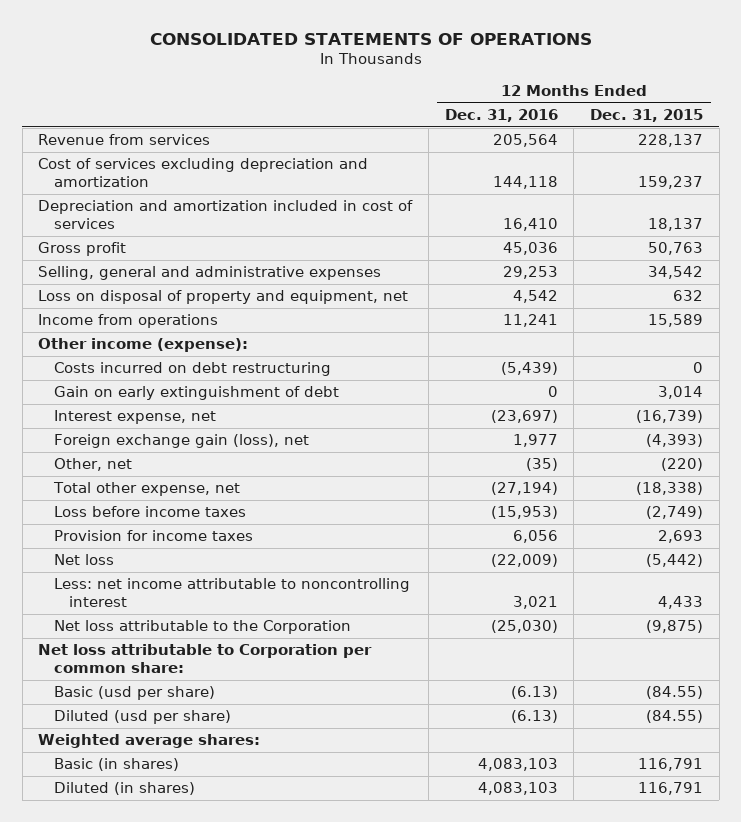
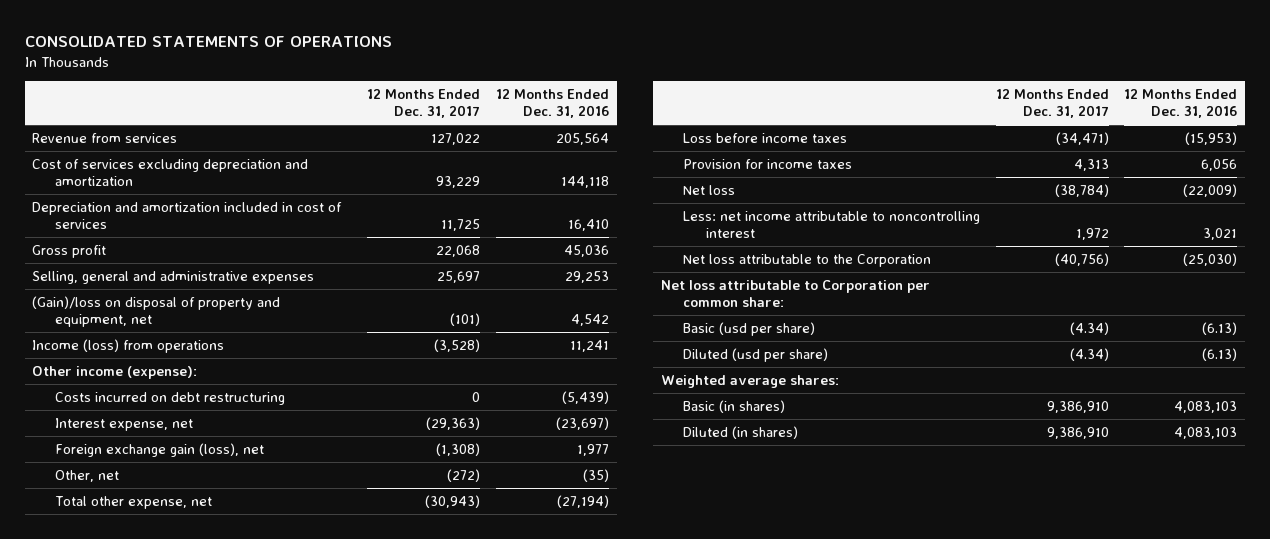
[589,108,703,122] Dec. 31, 2015 -> none
none -> [367,89,481,118] 12 Months Ended Dec. 31, 2017
[38,290,409,305] Loss on disposal of property and equipment, net -> [32,296,281,327] (Gain)/loss on disposal of property and equipment, net
[38,314,219,329] Income from operations -> [32,339,225,354] Income (loss) from operations
[53,386,339,401] Gain on early extinguishment of debt -> none

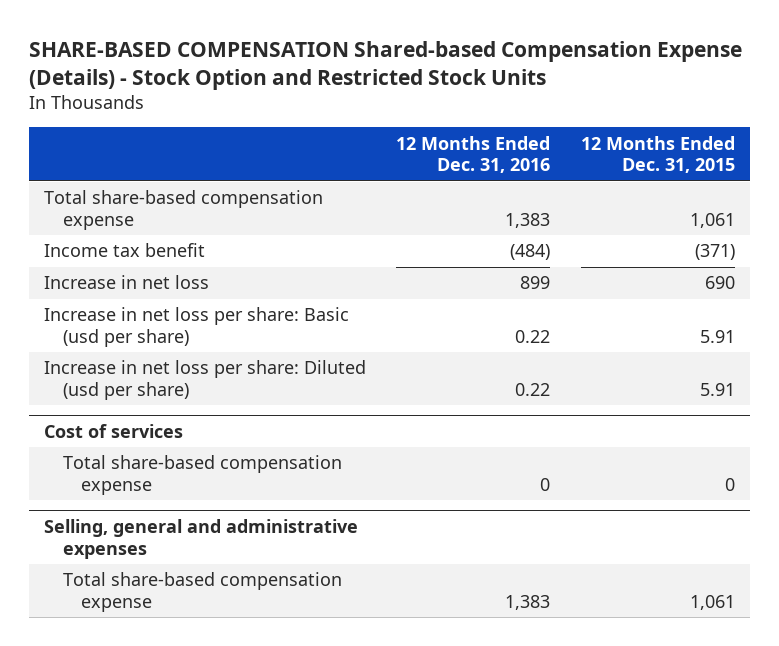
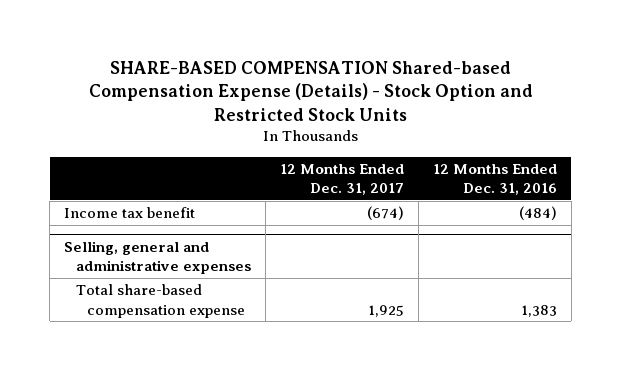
[580,135,735,174] 12 Months Ended Dec. 31, 2015 -> none
none -> [279,163,404,196] 12 Months Ended Dec. 31, 2017
[43,190,323,230] Total share-based compensation expense -> none
[43,275,209,290] Increase in net loss -> none
[43,307,349,347] Increase in net loss per share: Basic (usd per share) -> none
[43,360,366,400] Increase in net loss per share: Diluted (usd per share) -> none
[43,424,183,439] Cost of services -> none
[62,455,342,495] Total share-based compensation expense -> none

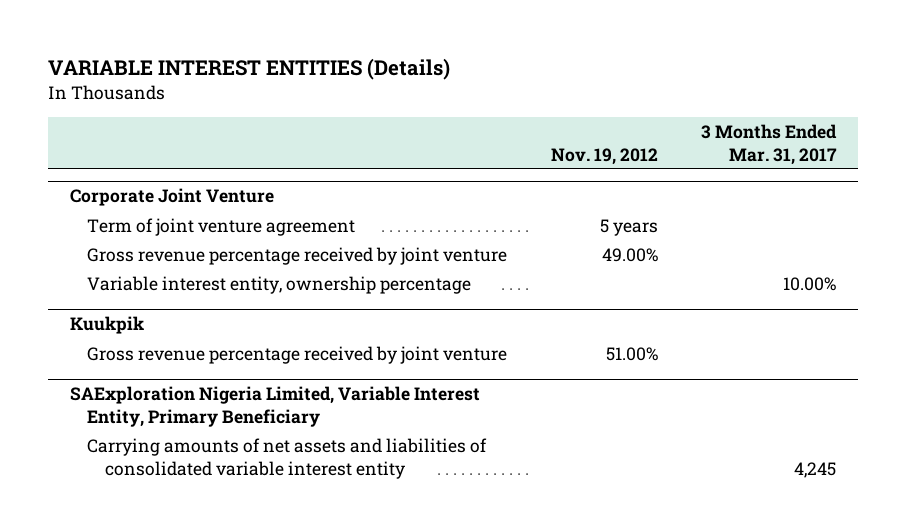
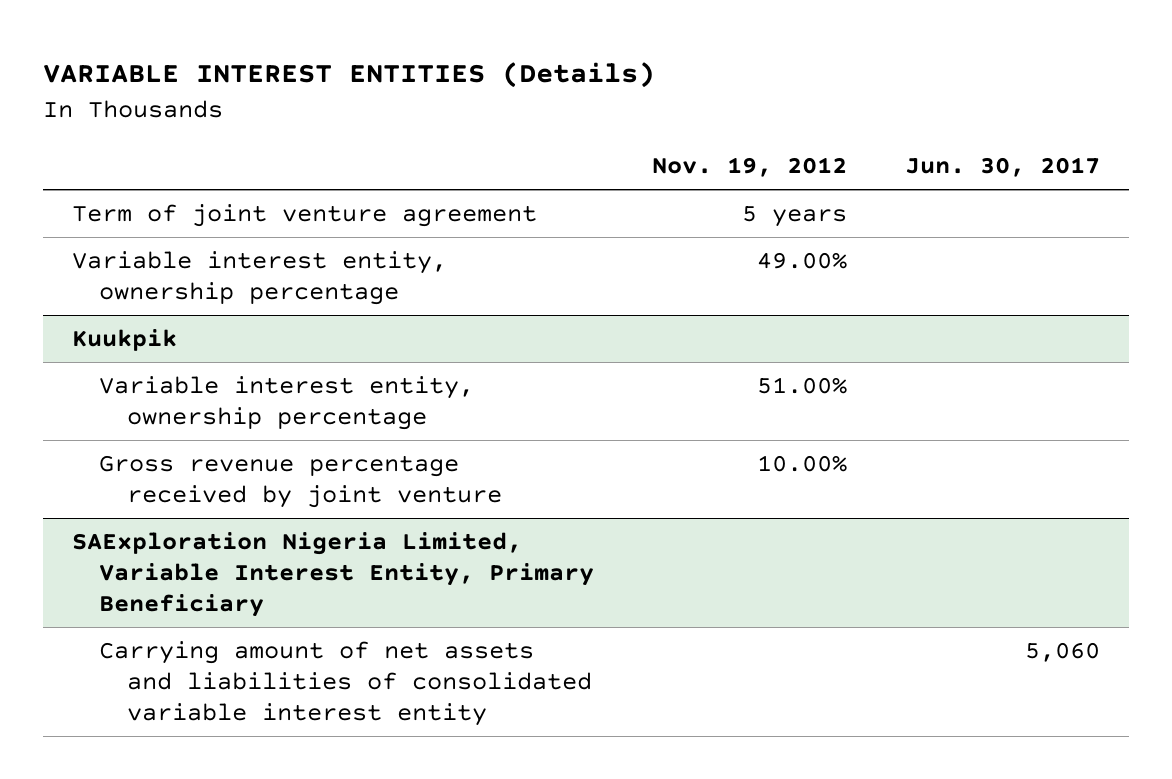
[701,124,838,165] 3 Months Ended Mar. 31, 2017 -> none
none -> [905,157,1101,178] Jun. 30, 2017
[69,188,274,207] Corporate Joint Venture -> none
[87,276,472,295] Variable interest entity, ownership percentage -> none
[87,247,508,266] Gross revenue percentage received by joint venture -> [71,251,447,305] Variable interest entity, ownership percentage
none -> [99,376,475,430] Variable interest entity, ownership percentage
[605,347,658,362] 51.00% -> [757,455,848,473] 10.00%
[87,438,488,479] Carrying amounts of net assets and liabilities of consolidated variable interest entity -> [99,641,593,726] Carrying amount of net assets and liabilities of consolidated variable interest entity

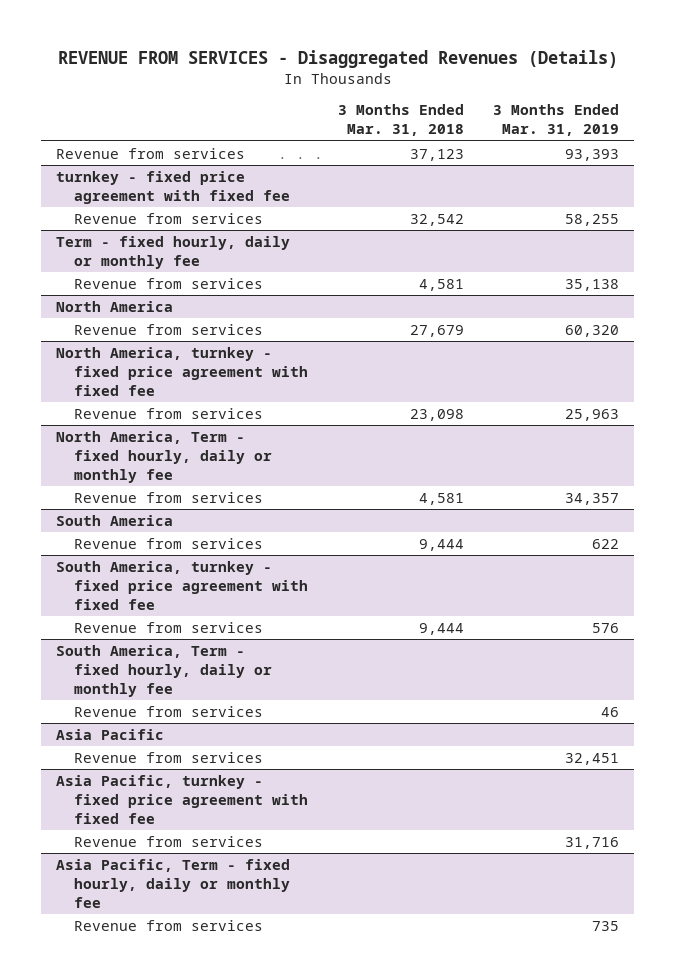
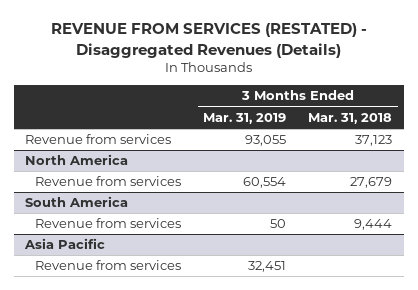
[57,49,618,68] REVENUE FROM SERVICES - Disaggregated Revenues (Details) -> [50,23,367,58] REVENUE FROM SERVICES (RESTATED) - Disaggregated Revenues (Details)
[55,170,290,204] turnkey - fixed price agreement with fixed fee -> none
[73,212,263,224] Revenue from services -> none
[55,235,290,269] Term - fixed hourly, daily or monthly fee -> none
[73,277,263,289] Revenue from services -> none
[565,148,620,161] 93,393 -> [245,135,287,147] 93,055
[55,346,308,396] North America, turnkey - fixed price agreement with fixed fee -> none
[73,407,263,419] Revenue from services -> none
[55,430,272,483] North America, Term - fixed hourly, daily or monthly fee -> none
[73,491,263,503] Revenue from services -> none
[565,324,620,337] 60,320 -> [243,177,287,189] 60,554
[55,560,308,610] South America, turnkey - fixed price agreement with fixed fee -> none
[73,621,263,633] Revenue from services -> none
[55,644,272,697] South America, Term - fixed hourly, daily or monthly fee -> none
[73,705,263,717] Revenue from services -> none
[592,538,620,549] 622 -> [270,219,287,229] 50
[55,774,308,824] Asia Pacific, turnkey - fixed price agreement with fixed fee -> none
[73,835,263,847] Revenue from services -> none
[55,858,290,908] Asia Pacific, Term - fixed hourly, daily or monthly fee -> none
[73,919,263,931] Revenue from services -> none

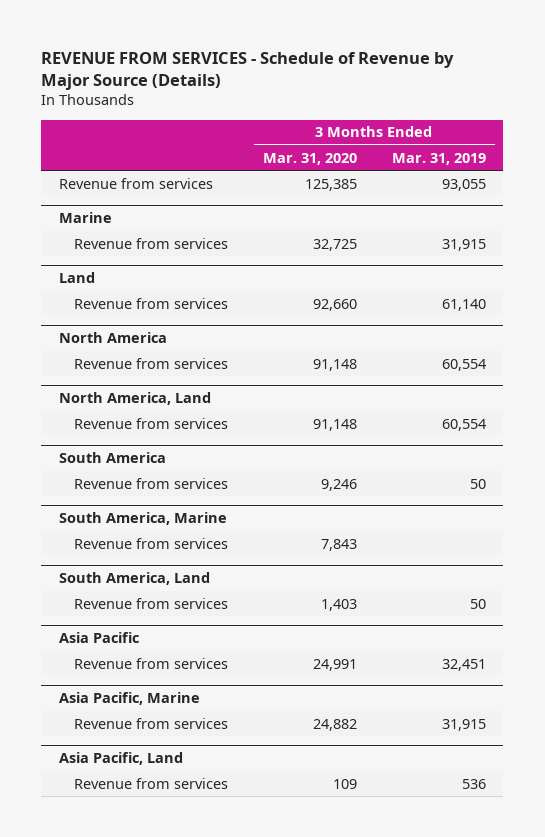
[50,23,367,58] REVENUE FROM SERVICES (RESTATED) - Disaggregated Revenues (Details) -> [41,51,455,90] REVENUE FROM SERVICES - Schedule of Revenue by Major Source (Details)
[308,112,393,124] Mar. 31, 2018 -> none
none -> [263,152,358,165] Mar. 31, 2020
none -> [58,212,112,224] Marine
none -> [74,237,229,249] Revenue from services
none -> [58,272,95,284] Land
none -> [74,297,229,309] Revenue from services
none -> [58,392,211,406] North America, Land
none -> [74,417,229,429] Revenue from services
none -> [58,512,227,526] South America, Marine
none -> [74,537,229,549] Revenue from services
none -> [58,572,210,586] South America, Land
none -> [74,597,229,609] Revenue from services
none -> [58,692,200,706] Asia Pacific, Marine
none -> [74,717,229,729] Revenue from services
none -> [58,752,183,766] Asia Pacific, Land
none -> [74,777,229,789] Revenue from services

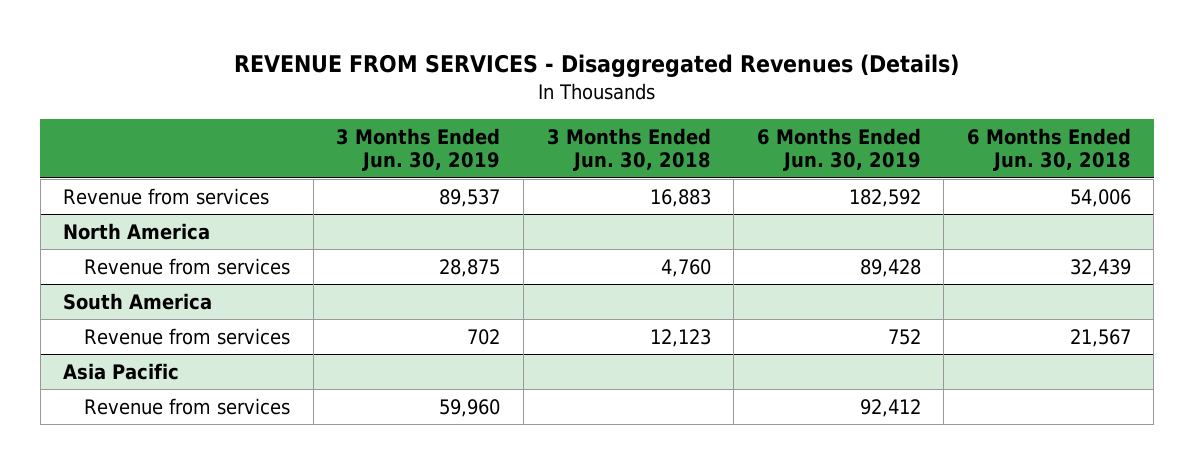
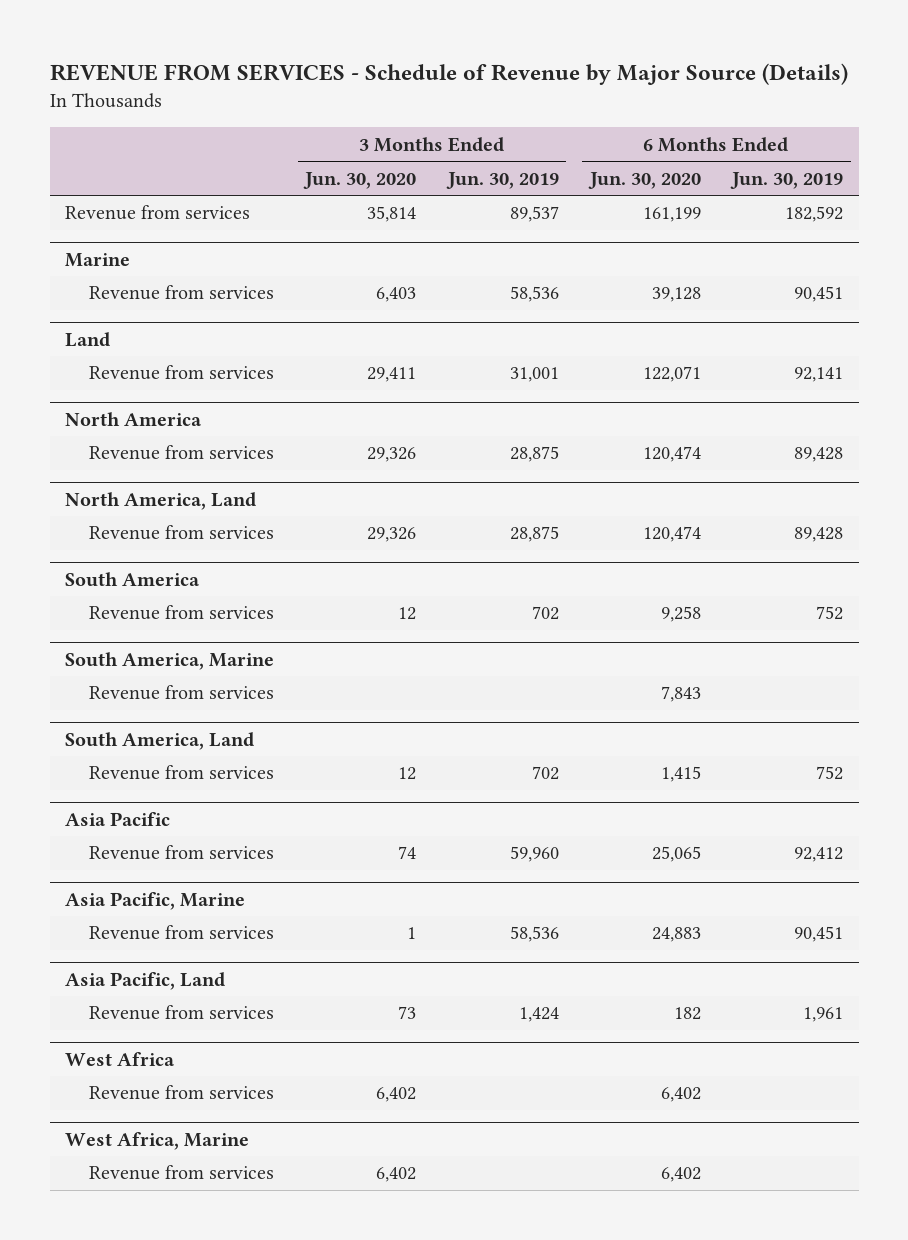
[234,53,960,77] REVENUE FROM SERVICES - Disaggregated Revenues (Details) -> [49,63,848,86] REVENUE FROM SERVICES - Schedule of Revenue by Major Source (Details)
[546,127,711,172] 3 Months Ended Jun. 30, 2018 -> none
[966,127,1131,172] 6 Months Ended Jun. 30, 2018 -> none
none -> [303,171,417,189] Jun. 30, 2020
none -> [587,171,701,189] Jun. 30, 2020
none -> [65,252,131,267] Marine
none -> [88,285,274,301] Revenue from services
none -> [65,331,111,347] Land
none -> [88,365,274,381] Revenue from services
none -> [65,491,257,510] North America, Land
none -> [88,525,274,541] Revenue from services
none -> [65,651,275,670] South America, Marine
none -> [88,685,274,701] Revenue from services
none -> [65,731,255,750] South America, Land
none -> [88,765,274,781] Revenue from services
none -> [65,891,246,910] Asia Pacific, Marine
none -> [88,925,274,941] Revenue from services
none -> [65,971,226,990] Asia Pacific, Land
none -> [88,1005,274,1021] Revenue from services
none -> [65,1051,176,1066] West Africa
none -> [88,1085,274,1101] Revenue from services
none -> [65,1131,250,1150] West Africa, Marine
none -> [88,1165,274,1181] Revenue from services

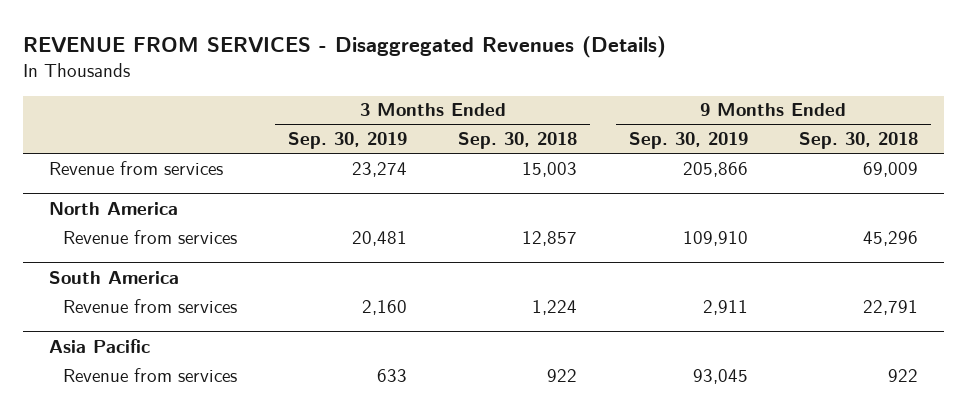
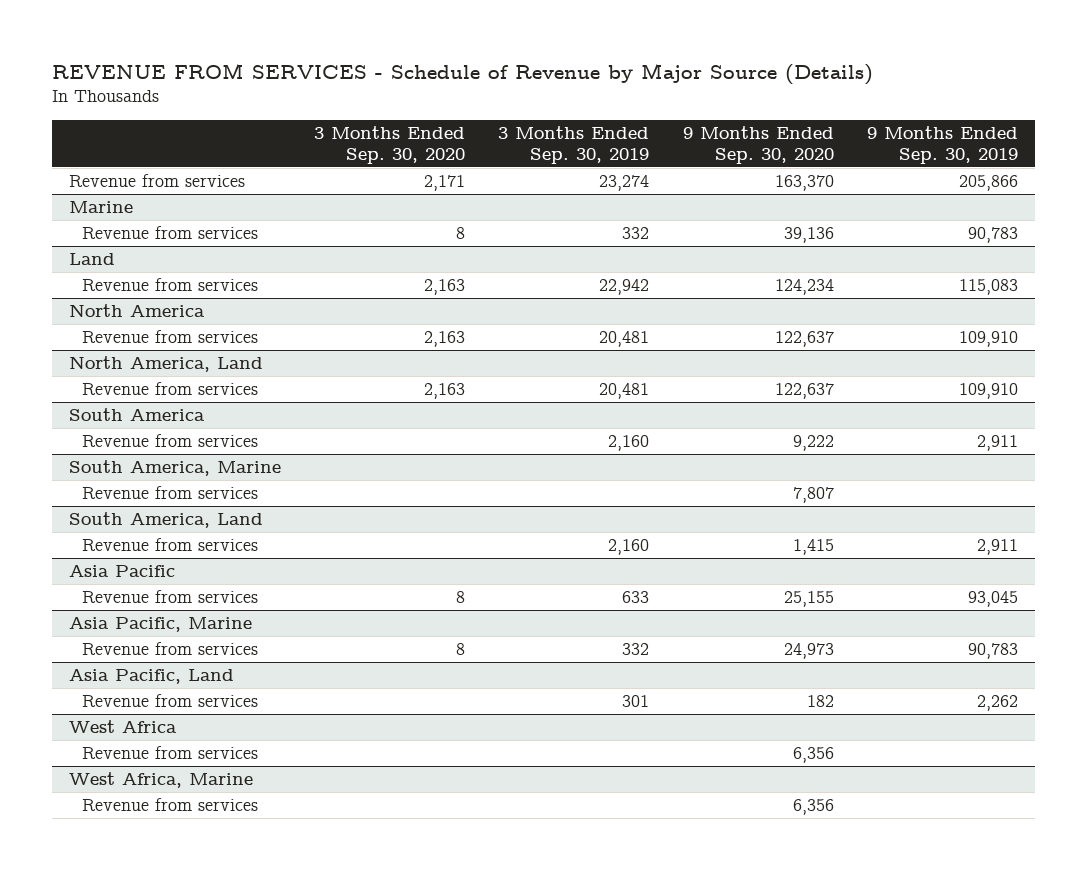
[23,36,667,59] REVENUE FROM SERVICES - Disaggregated Revenues (Details) -> [52,63,874,86] REVENUE FROM SERVICES - Schedule of Revenue by Major Source (Details)
[458,132,578,150] Sep. 30, 2018 -> none
[799,132,919,150] Sep. 30, 2018 -> none
none -> [314,125,466,164] 3 Months Ended Sep. 30, 2020
none -> [682,125,834,164] 9 Months Ended Sep. 30, 2020
none -> [68,200,133,213] Marine
none -> [81,225,258,239] Revenue from services
none -> [68,252,115,265] Land
none -> [81,277,258,291] Revenue from services
none -> [68,355,263,372] North America, Land
none -> [81,381,258,395] Revenue from services
none -> [68,459,281,476] South America, Marine
none -> [81,485,258,499] Revenue from services
none -> [68,511,263,528] South America, Land
none -> [81,537,258,551] Revenue from services
none -> [68,616,252,632] Asia Pacific, Marine
none -> [81,641,258,655] Revenue from services
none -> [68,668,234,684] Asia Pacific, Land
none -> [81,693,258,707] Revenue from services
none -> [68,719,177,733] West Africa
none -> [81,745,258,759] Revenue from services
none -> [68,771,253,788] West Africa, Marine
none -> [81,797,258,811] Revenue from services

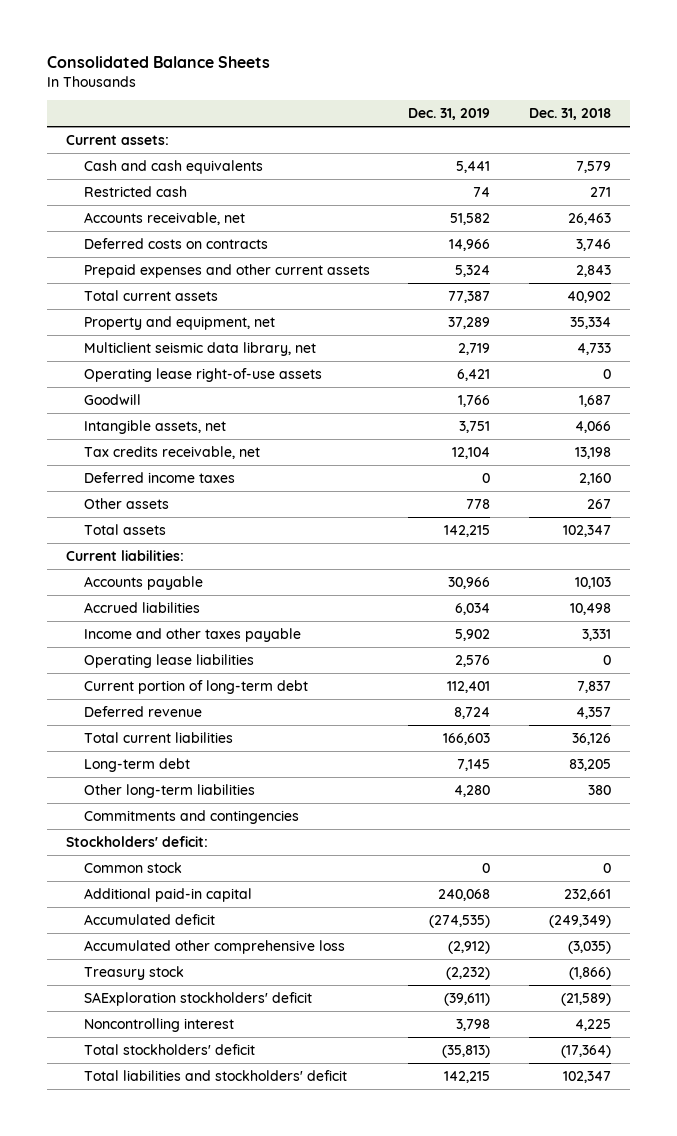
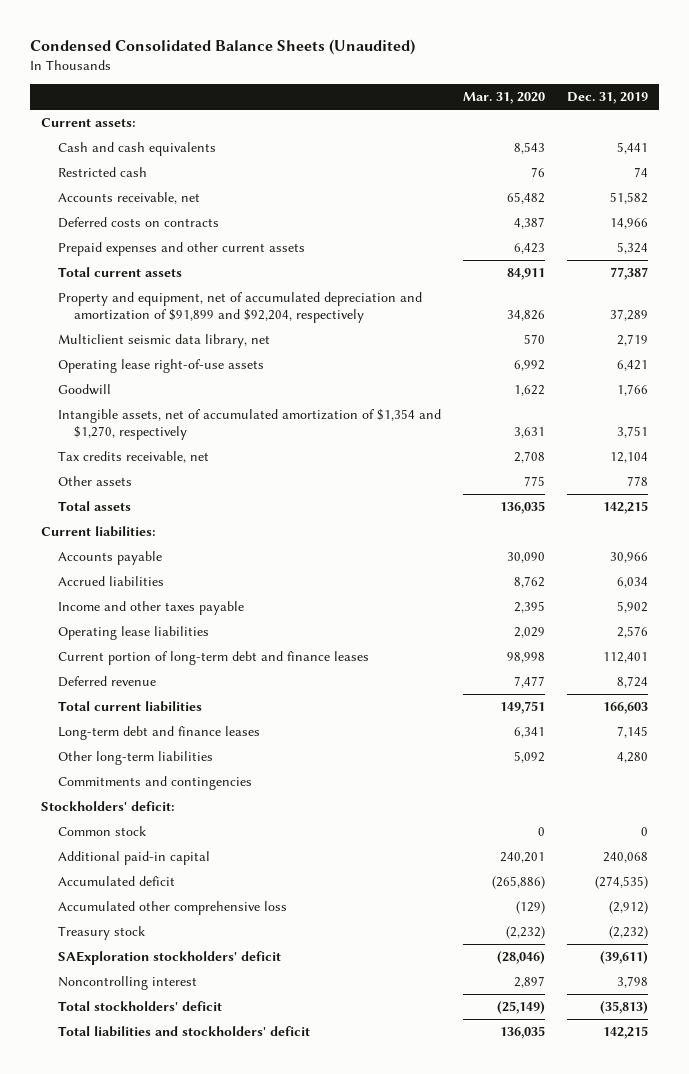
[46,55,270,68] Consolidated Balance Sheets -> [30,39,416,56] Condensed Consolidated Balance Sheets (Unaudited)
[528,108,611,121] Dec. 31, 2018 -> none
none -> [462,91,545,104] Mar. 31, 2020
[83,315,275,330] Property and equipment, net -> [57,292,422,324] Property and equipment, net of accumulated depreciation and amortization of $91,899 and $92,204, respectively
[83,419,226,434] Intangible assets, net -> [57,409,441,441] Intangible assets, net of accumulated amortization of $1,354 and $1,270, respectively
[83,471,235,483] Deferred income taxes -> none
[83,679,308,694] Current portion of long-term debt -> [57,651,369,666] Current portion of long-term debt and finance leases
[83,757,190,772] Long-term debt -> [57,726,260,741] Long-term debt and finance leases

